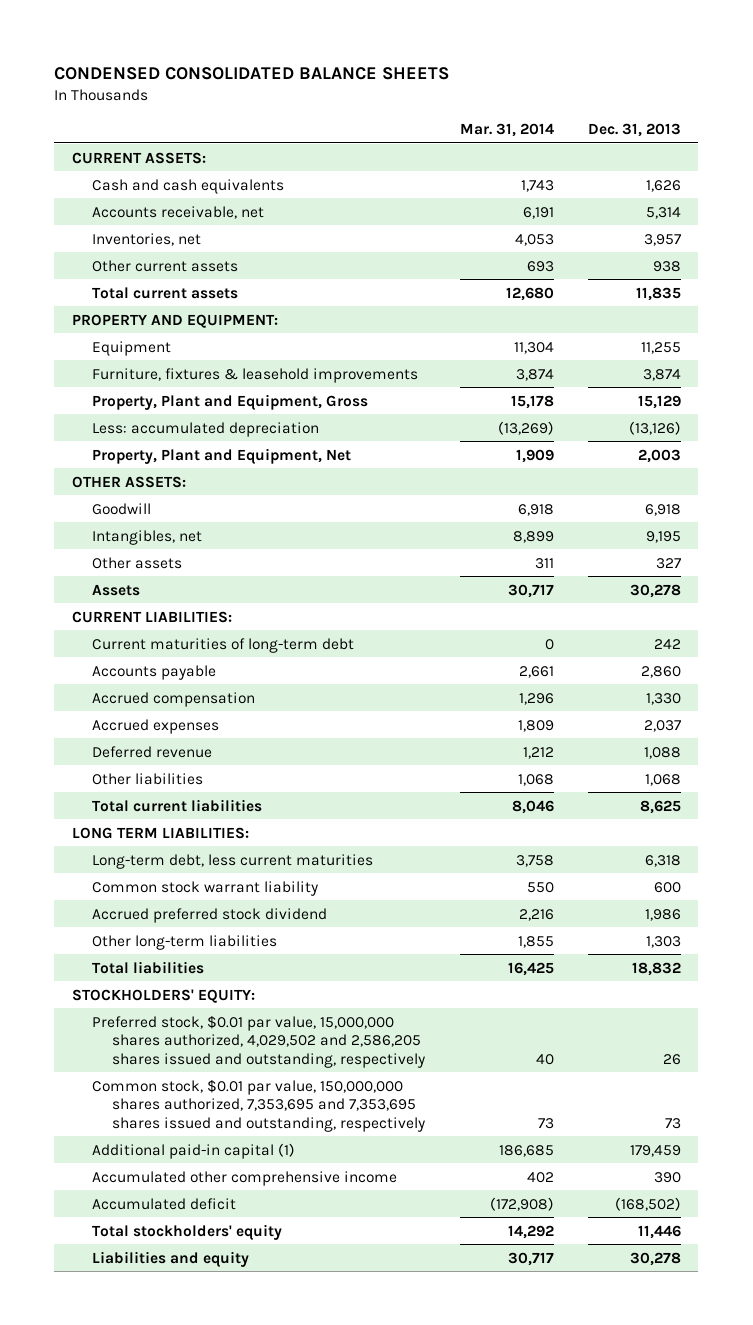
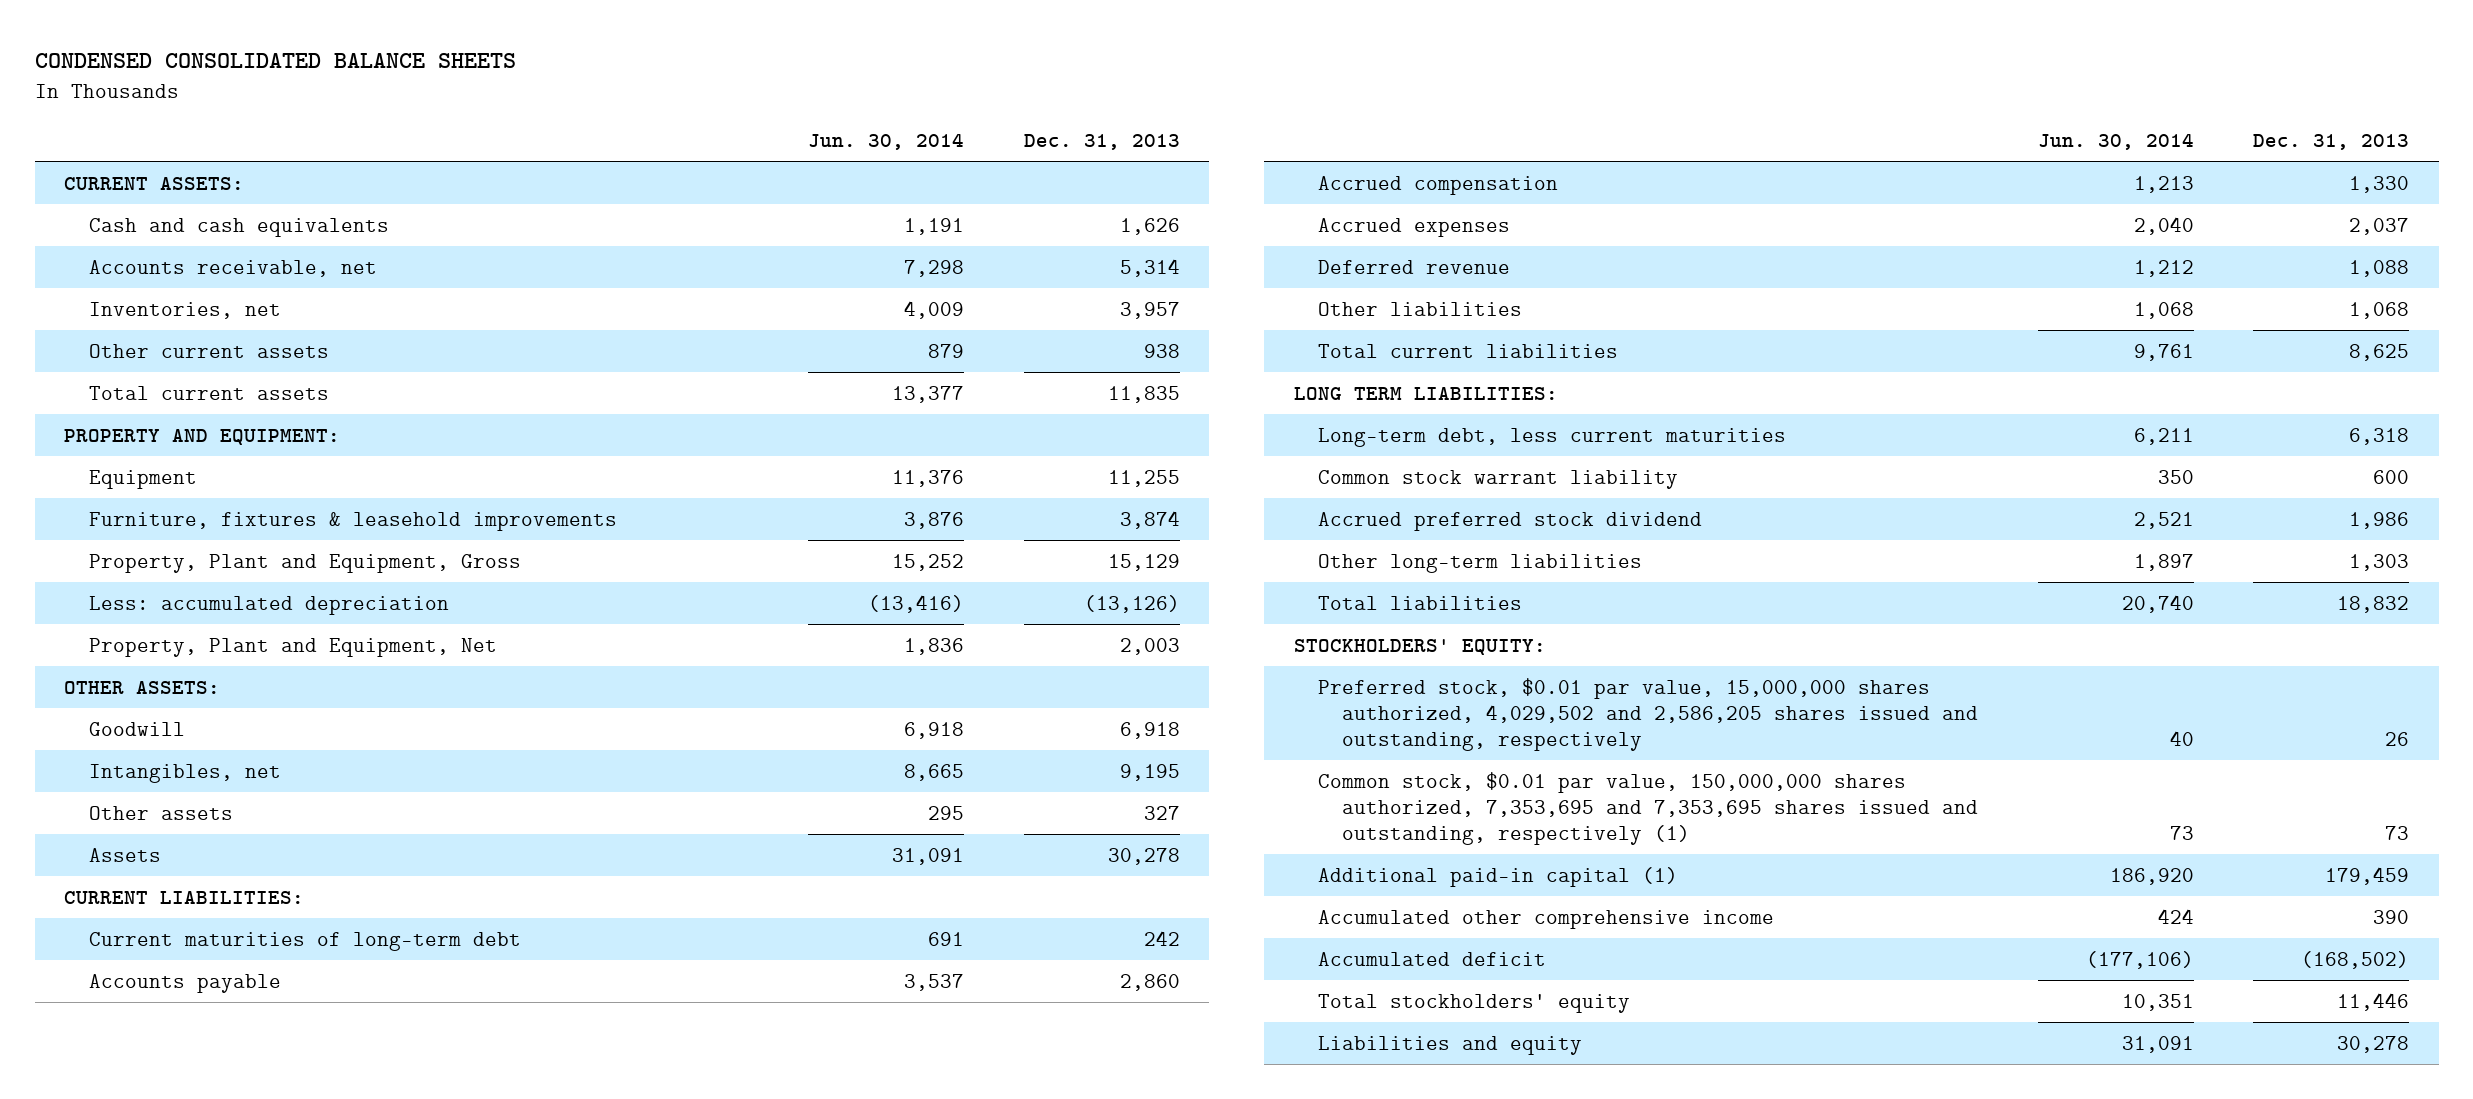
[459,123,554,138] Mar. 31, 2014 -> none
none -> [808,133,965,151] Jun. 30, 2014
[91,1078,426,1132] Common stock, $0.01 par value, 150,000,000 shares authorized, 7,353,695 and 7,353,695 shares issued and outstanding, respectively -> [1317,771,1979,845] Common stock, $0.01 par value, 150,000,000 shares authorized, 7,353,695 and 7,353,695 shares issued and outstanding, respectively (1)

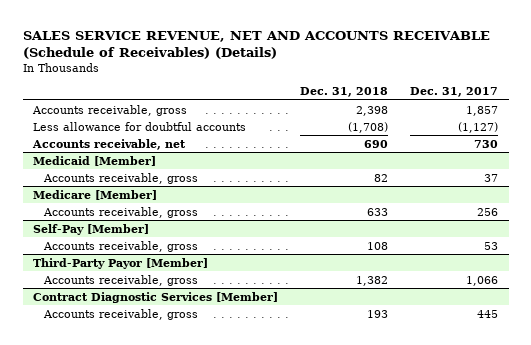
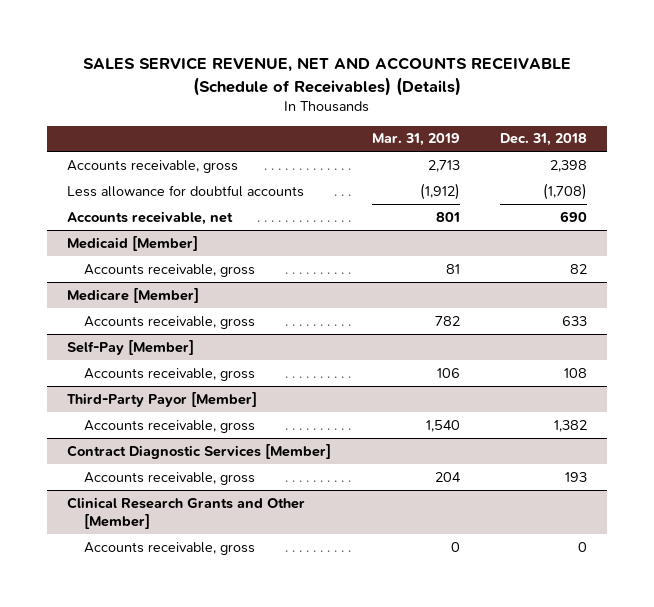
[409,87,498,98] Dec. 31, 2017 -> none
none -> [371,133,460,147] Mar. 31, 2019
none -> [67,496,306,529] Clinical Research Grants and Other [Member]
none -> [84,541,256,555] Accounts receivable, gross

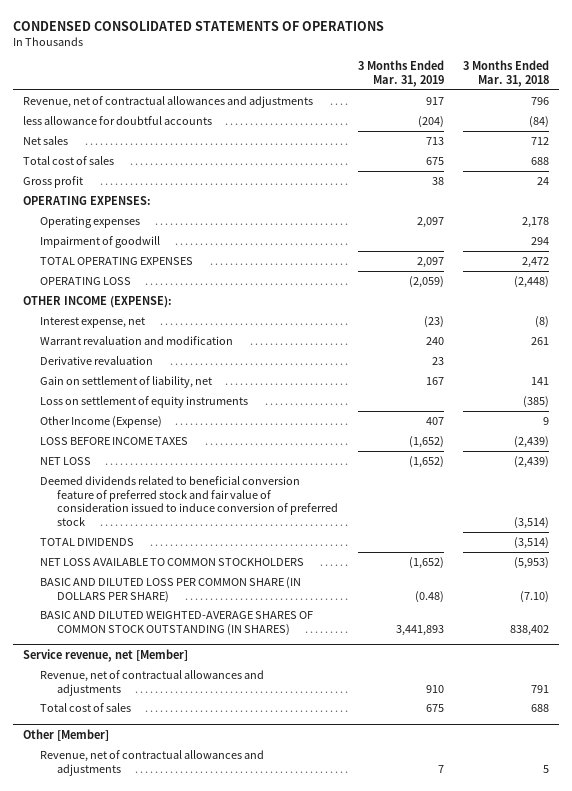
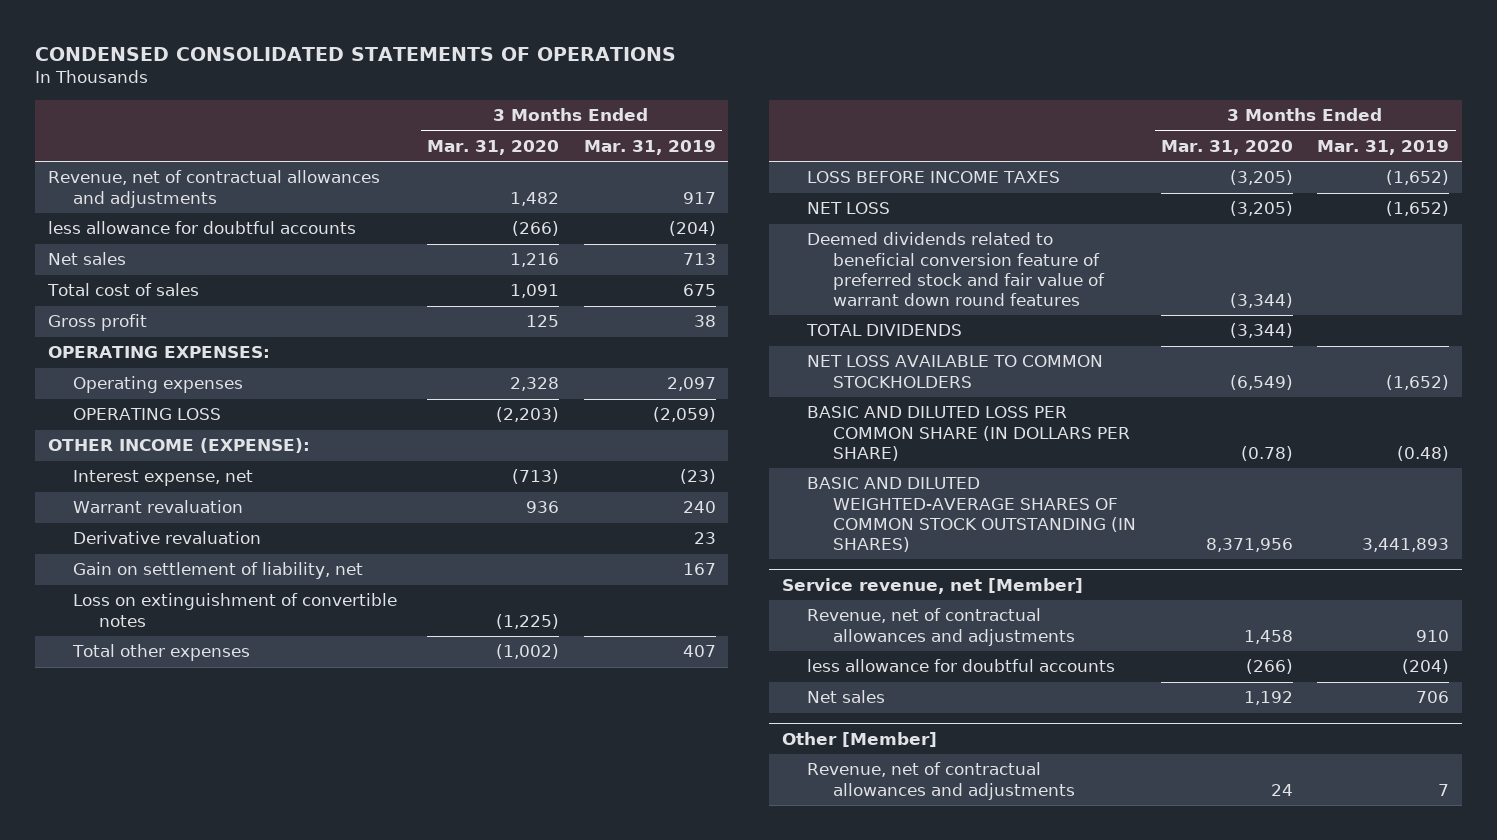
[463,60,550,88] 3 Months Ended Mar. 31, 2018 -> none
none -> [426,139,559,155] Mar. 31, 2020
[40,235,161,248] Impairment of goodwill -> none
[40,256,194,265] TOTAL OPERATING EXPENSES -> none
[40,335,234,345] Warrant revaluation and modification -> [73,500,244,514] Warrant revaluation
[40,395,249,408] Loss on settlement of equity instruments -> none
none -> [73,593,398,627] Loss on extinguishment of convertible notes
[40,415,163,428] Other Income (Expense) -> [72,644,251,662] Total other expenses
[40,475,339,526] Deemed dividends related to beneficial conversion feature of preferred stock and fair value of consideration issued to induce conversion of preferred stock -> [807,232,1105,306] Deemed dividends related to beneficial conversion feature of preferred stock and fair value of warrant down round features
[40,702,132,712] Total cost of sales -> none
none -> [807,659,1116,673] less allowance for doubtful accounts
none -> [807,690,886,704] Net sales

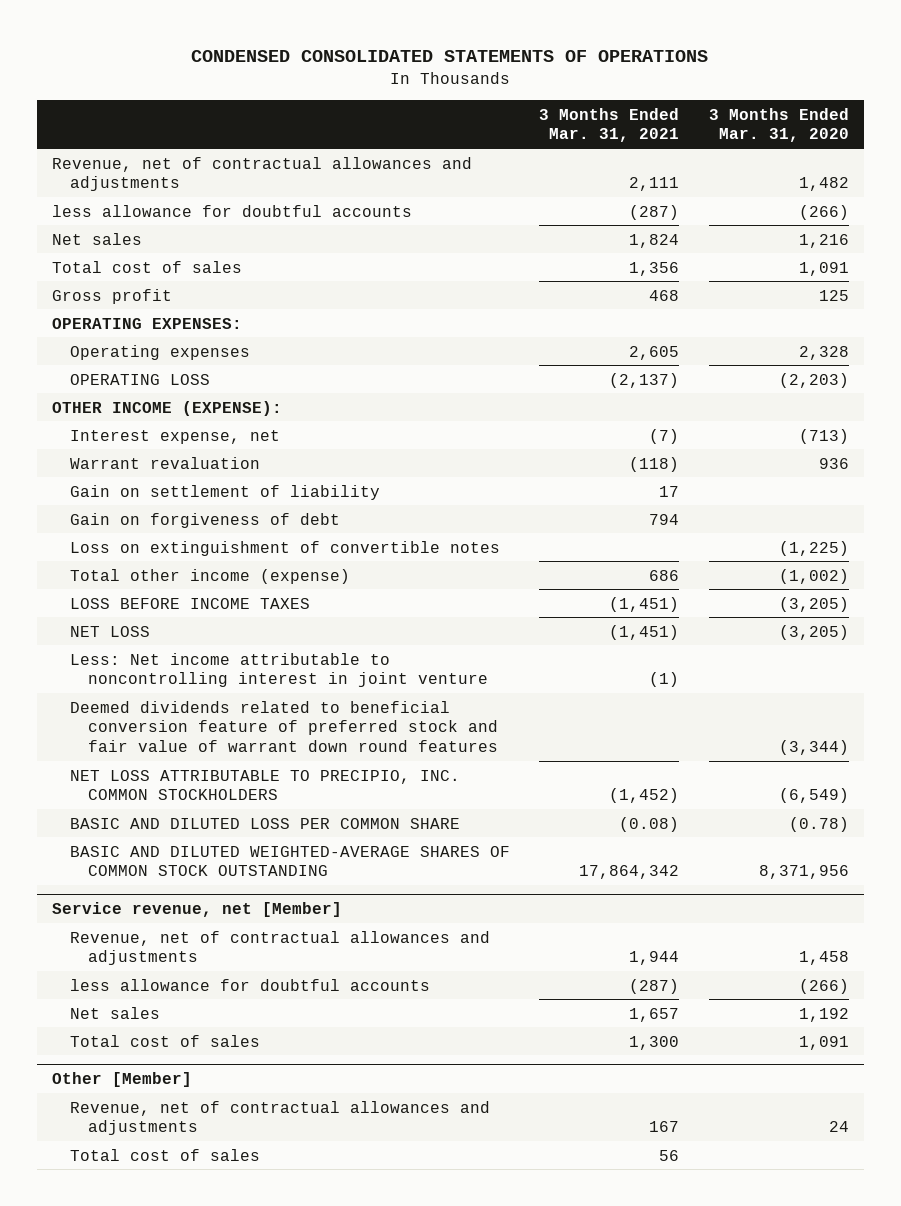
[583,139,716,155] Mar. 31, 2019 -> none
none -> [539,107,680,143] 3 Months Ended Mar. 31, 2021
[73,531,262,545] Derivative revaluation -> none
[73,562,364,580] Gain on settlement of liability, net -> [69,484,380,500] Gain on settlement of liability
none -> [69,512,340,528] Gain on forgiveness of debt
[72,644,251,662] Total other expenses -> [69,568,350,584] Total other income (expense)
none -> [69,652,488,688] Less: Net income attributable to noncontrolling interest in joint venture
[806,324,963,337] TOTAL DIVIDENDS -> none
[807,355,1104,388] NET LOSS AVAILABLE TO COMMON STOCKHOLDERS -> [69,769,460,801] NET LOSS ATTRIBUTABLE TO PRECIPIO, INC. COMMON STOCKHOLDERS
[807,406,1130,461] BASIC AND DILUTED LOSS PER COMMON SHARE (IN DOLLARS PER SHARE) -> [69,817,460,829] BASIC AND DILUTED LOSS PER COMMON SHARE
[807,477,1136,552] BASIC AND DILUTED WEIGHTED-AVERAGE SHARES OF COMMON STOCK OUTSTANDING (IN SHARES) -> [69,845,510,877] BASIC AND DILUTED WEIGHTED-AVERAGE SHARES OF COMMON STOCK OUTSTANDING
none -> [69,1034,260,1047] Total cost of sales
none -> [69,1148,260,1161] Total cost of sales

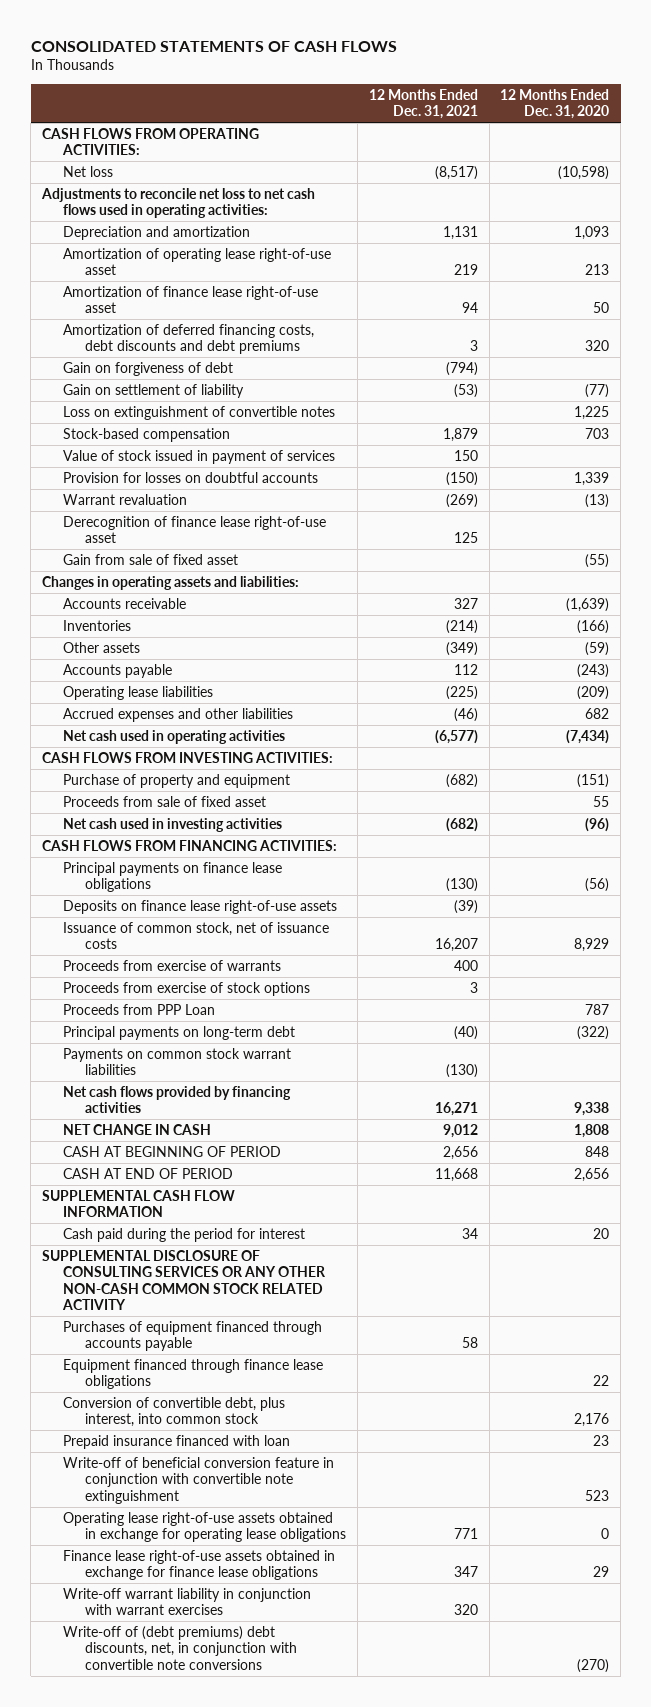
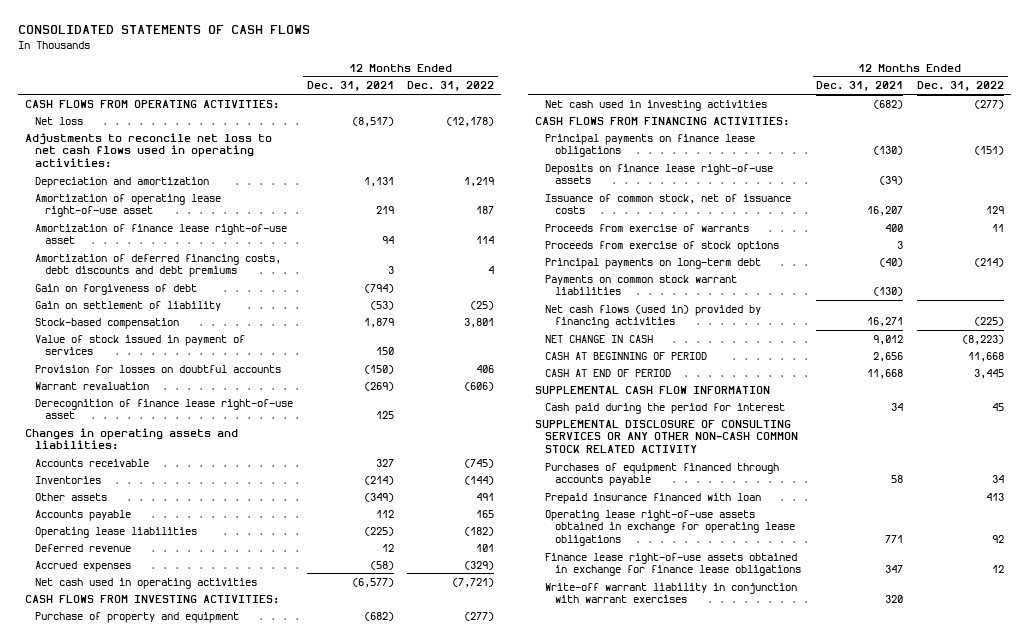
[500,88,610,119] 12 Months Ended Dec. 31, 2020 -> none
none -> [407,81,495,92] Dec. 31, 2022
[63,405,336,420] Loss on extinguishment of convertible notes -> none
[63,553,239,565] Gain from sale of fixed asset -> none
[63,707,294,722] Accrued expenses and other liabilities -> none
none -> [34,543,131,552] Deferred revenue
none -> [34,560,131,572] Accrued expenses
[63,795,267,807] Proceeds from sale of fixed asset -> none
[63,1003,216,1015] Proceeds from PPP Loan -> none
[63,1085,292,1114] Net cash flows provided by financing activities -> [544,304,761,329] Net cash flows (used in) provided by financing activities
[63,1358,324,1390] Equipment financed through finance lease obligations -> none
[63,1396,286,1428] Conversion of convertible debt, plus interest, into common stock -> none
[63,1456,335,1504] Write-off of beneficial conversion feature in conjunction with convertible note extinguishment -> none
[63,1625,297,1670] Write-off of (debt premiums) debt discounts, net, in conjunction with convertible note conversions -> none

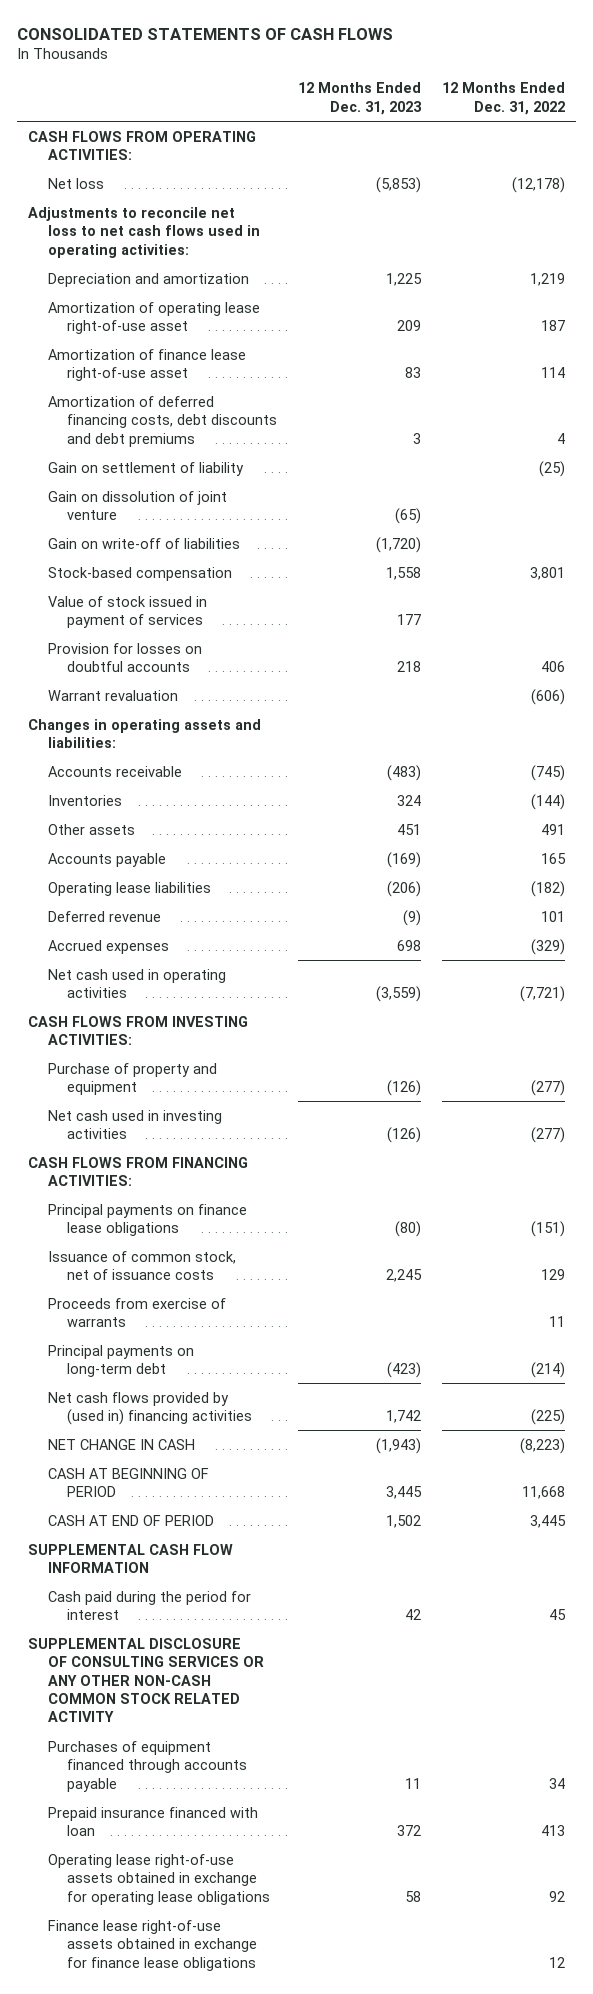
[306,81,394,92] Dec. 31, 2021 -> none
none -> [298,82,423,115] 12 Months Ended Dec. 31, 2023
[34,283,197,295] Gain on forgiveness of debt -> none
none -> [47,490,227,521] Gain on dissolution of joint venture
none -> [47,537,240,549] Gain on write-off of liabilities
[34,398,293,420] Derecognition of finance lease right-of-use asset -> none
[544,163,773,185] Deposits on finance lease right-of-use assets -> none
[544,240,779,252] Proceeds from exercise of stock options -> none
[544,274,737,296] Payments on common stock warrant liabilities -> none
[544,304,761,329] Net cash flows (used in) provided by financing activities -> [47,1391,253,1426] Net cash flows provided by (used in) financing activities
[544,582,797,604] Write-off warrant liability in conjunction with warrant exercises -> none

